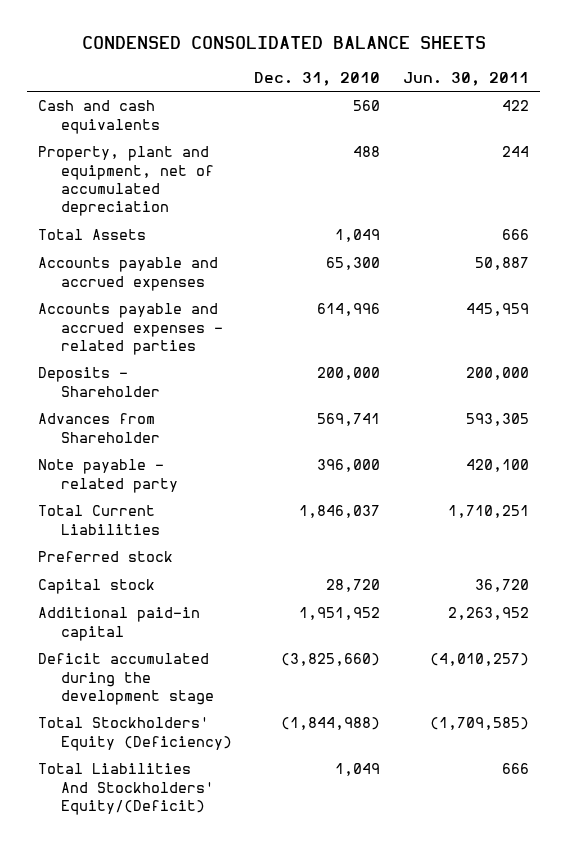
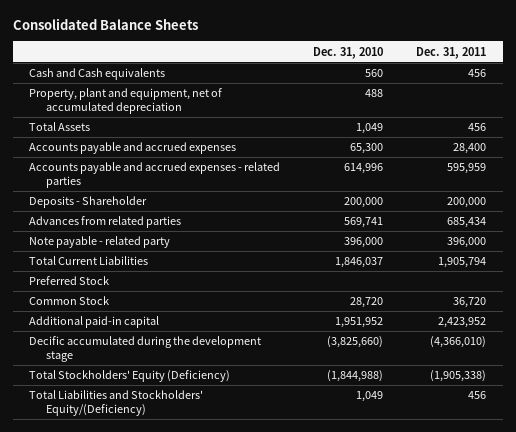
[81,36,486,50] CONDENSED CONSOLIDATED BALANCE SHEETS -> [13,18,199,31] Consolidated Balance Sheets
[402,71,529,86] Jun. 30, 2011 -> none
none -> [416,46,487,59] Dec. 31, 2011
[38,100,160,134] Cash and cash equivalents -> [29,68,166,81] Cash and Cash equivalents
[38,413,160,443] Advances from Shareholder -> [29,216,182,229] Advances from related parties
[38,551,174,563] Preferred stock -> [29,276,110,286] Preferred Stock
[38,579,156,595] Capital stock -> [29,296,110,306] Common Stock
[38,653,214,705] Deficit accumulated during the development stage -> [29,336,262,363] Decific accumulated during the development stage
[38,763,214,815] Total Liabilities And Stockholders' Equity/(Deficit) -> [29,390,204,417] Total Liabilities and Stockholders' Equity/(Deficiency)

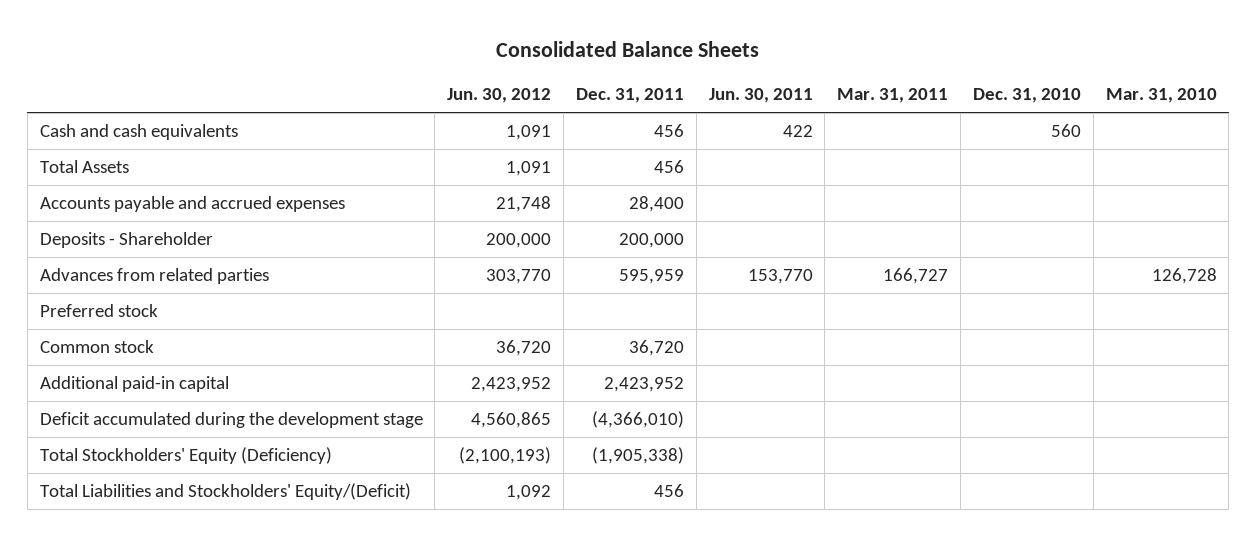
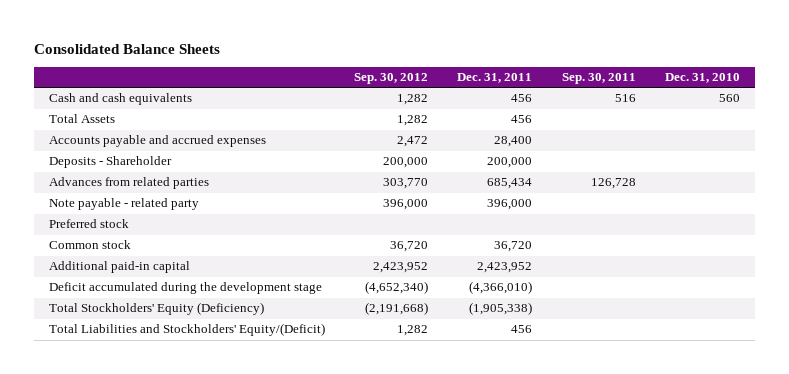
[447,88,552,104] Jun. 30, 2012 -> none
[708,88,813,104] Jun. 30, 2011 -> none
[837,88,949,104] Mar. 31, 2011 -> none
[1105,88,1217,104] Mar. 31, 2010 -> none
none -> [354,73,429,85] Sep. 30, 2012
none -> [561,73,636,85] Sep. 30, 2011
[618,269,684,285] 595,959 -> [487,178,533,190] 685,434
none -> [48,198,199,211] Note payable - related party

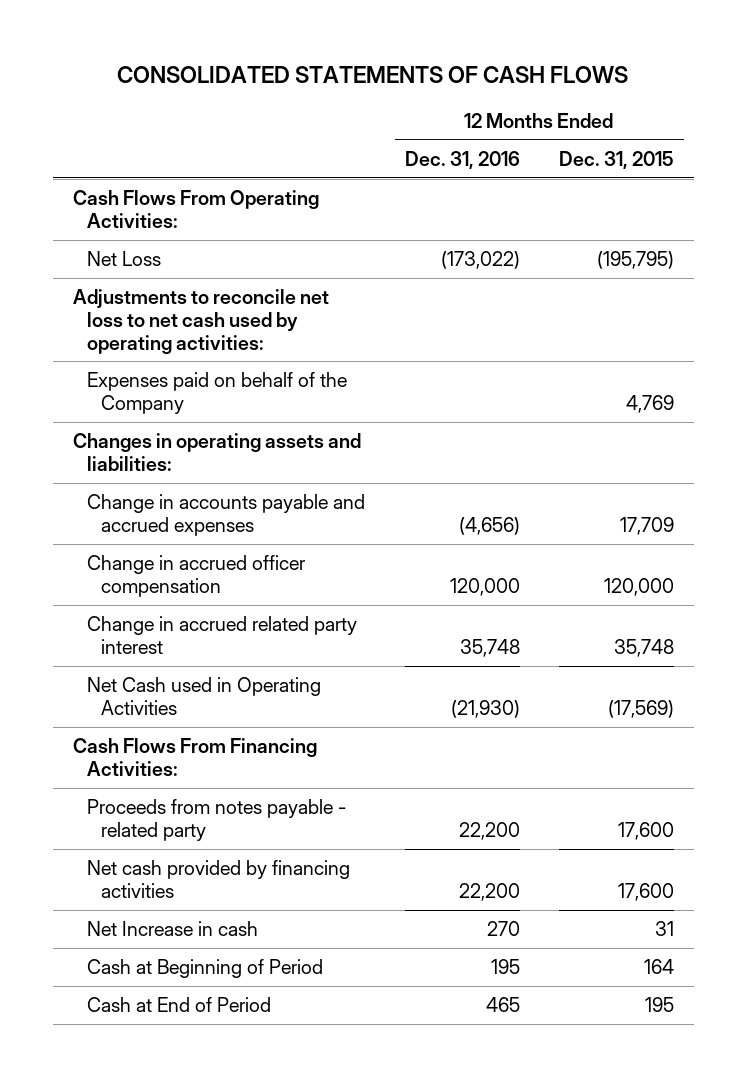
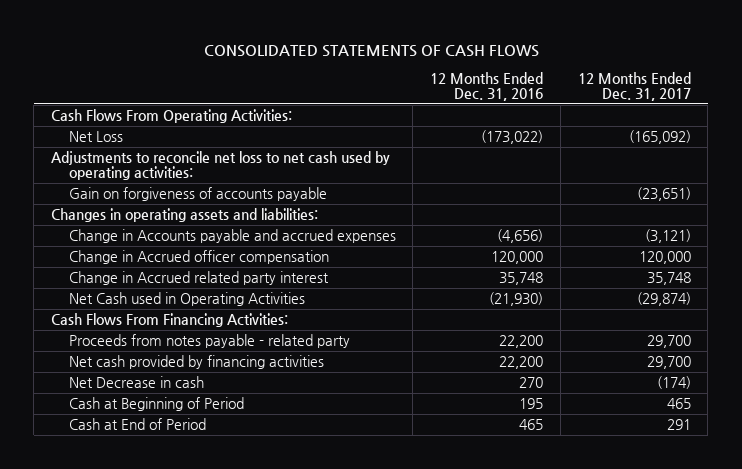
[559,150,675,169] Dec. 31, 2015 -> none
none -> [577,71,691,102] 12 Months Ended Dec. 31, 2017
[86,371,347,414] Expenses paid on behalf of the Company -> none
none -> [68,186,327,201] Gain on forgiveness of accounts payable
[86,493,365,536] Change in accounts payable and accrued expenses -> [68,228,396,243] Change in Accounts payable and accrued expenses
[86,554,305,597] Change in accrued officer compensation -> [68,249,329,264] Change in Accrued officer compensation
[86,615,357,654] Change in accrued related party interest -> [68,270,329,285] Change in Accrued related party interest
[86,920,258,936] Net Increase in cash -> [68,375,204,388] Net Decrease in cash

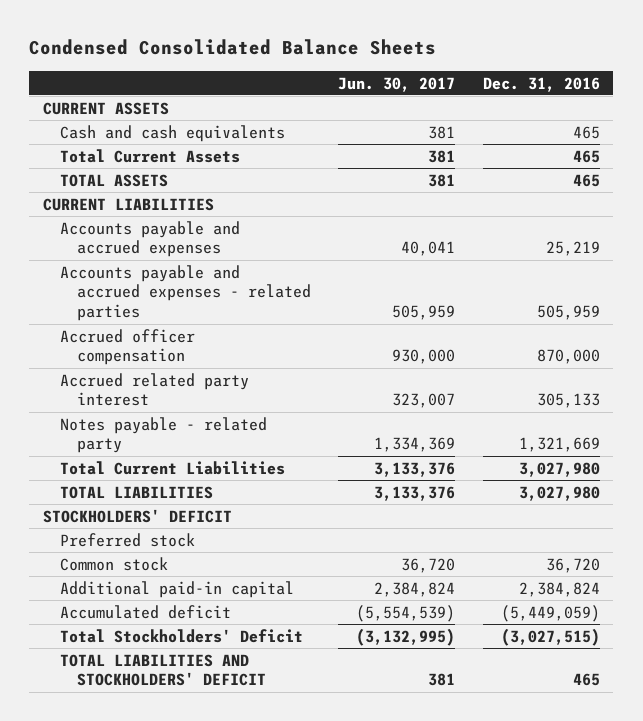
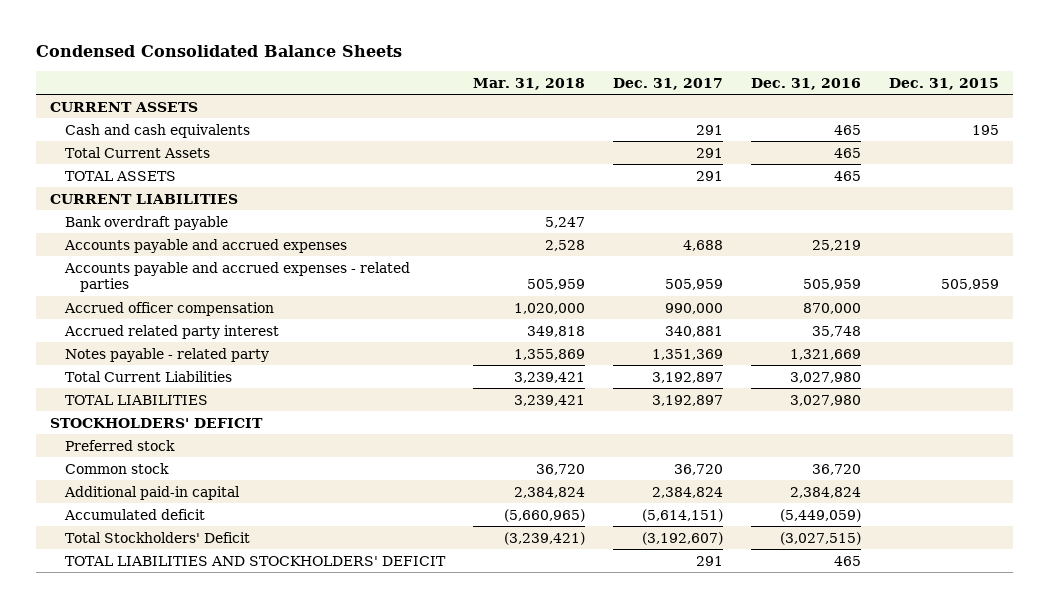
[338,76,456,92] Jun. 30, 2017 -> none
none -> [473,77,586,90] Mar. 31, 2018
none -> [613,77,724,90] Dec. 31, 2017
none -> [889,77,1000,90] Dec. 31, 2015
none -> [65,215,229,230] Bank overdraft payable
[536,393,600,409] 305,133 -> [812,325,862,337] 35,748

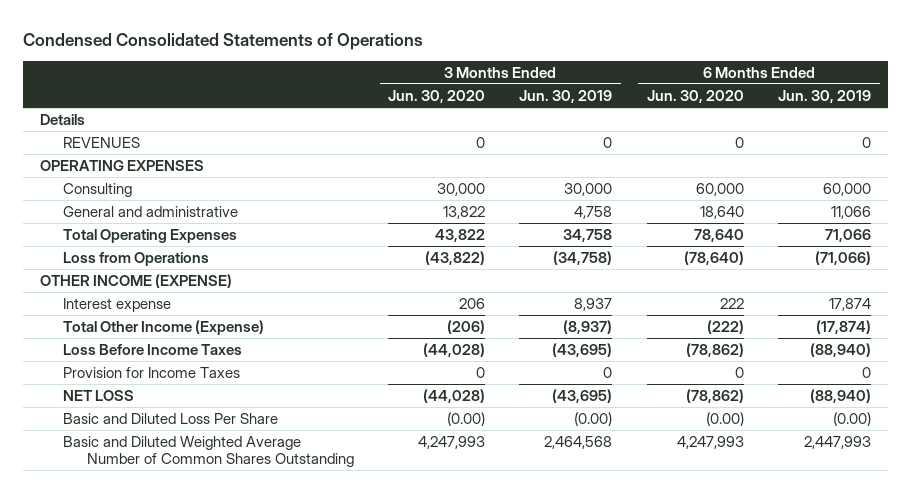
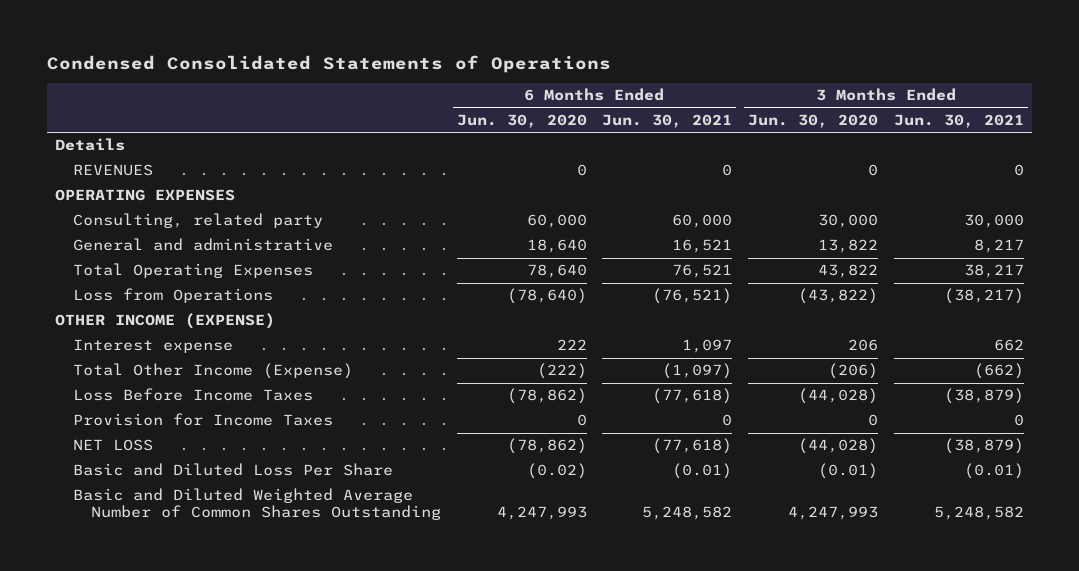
[519,89,613,103] Jun. 30, 2019 -> none
[777,89,871,103] Jun. 30, 2019 -> none
none -> [602,114,733,129] Jun. 30, 2021
none -> [894,114,1025,129] Jun. 30, 2021
[63,182,133,197] Consulting -> [72,213,323,229] Consulting, related party
[447,411,486,426] (0.00) -> [818,463,879,480] (0.01)
[705,411,744,426] (0.00) -> [526,463,587,480] (0.02)

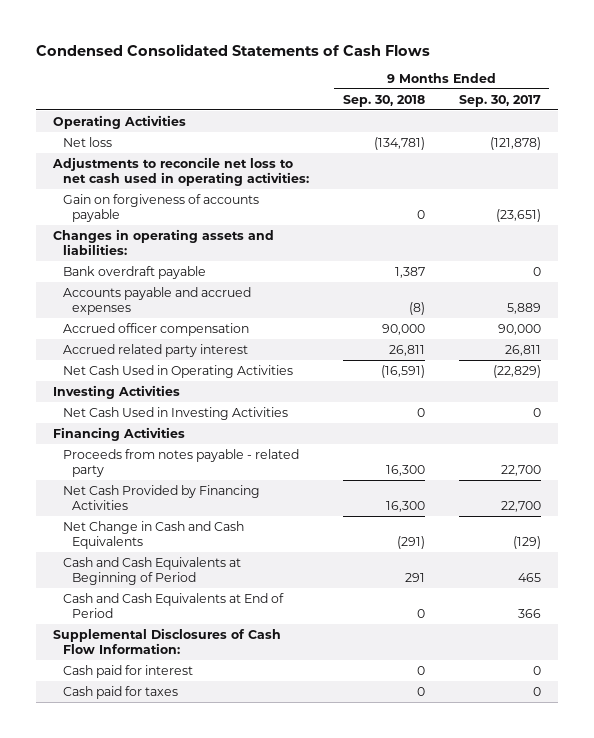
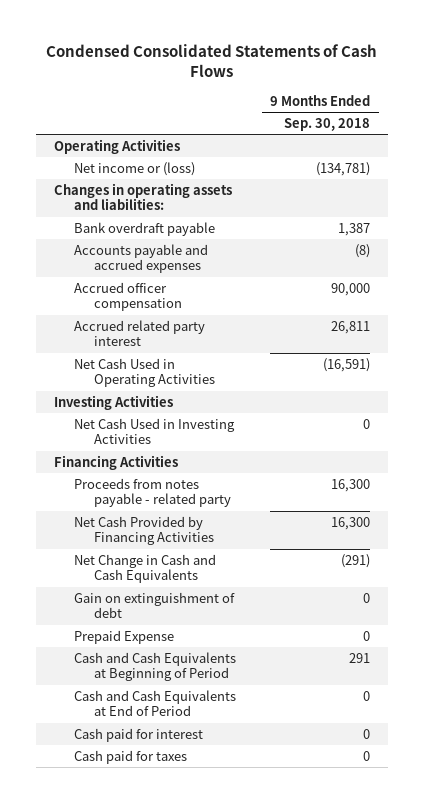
[458,94,541,107] Sep. 30, 2017 -> none
[52,156,309,186] Adjustments to reconcile net loss to net cash used in operating activities: -> none
[62,193,259,222] Gain on forgiveness of accounts payable -> none
[62,136,112,147] Net loss -> [73,161,195,176] Net income or (loss)
none -> [73,591,235,619] Gain on extinguishment of debt
none -> [73,629,174,644] Prepaid Expense
[53,627,282,654] Supplemental Disclosures of Cash Flow Information: -> none

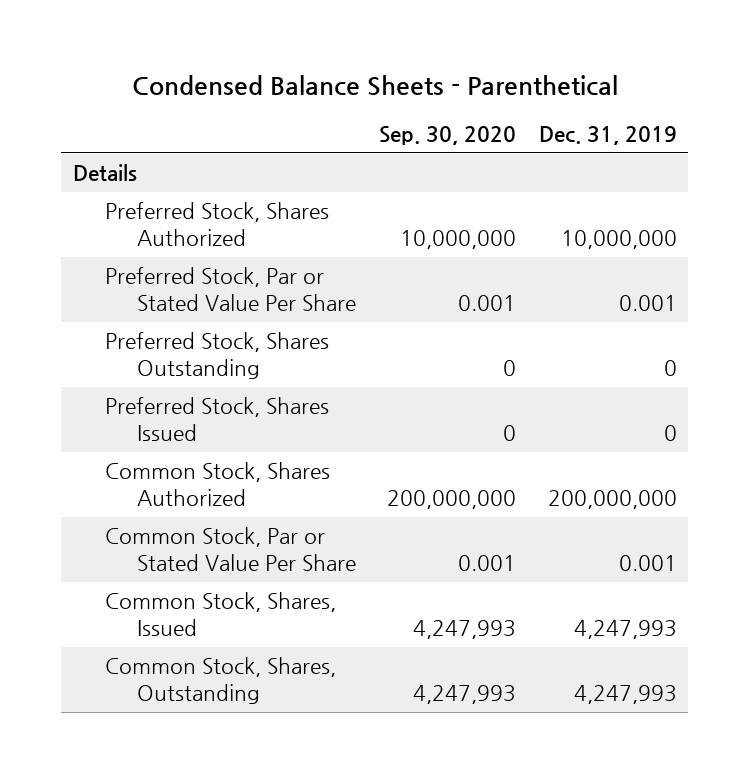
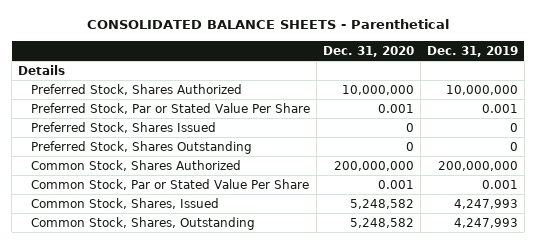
[131,75,618,97] Condensed Balance Sheets - Parenthetical -> [86,19,449,30] CONSOLIDATED BALANCE SHEETS - Parenthetical
[378,126,516,146] Sep. 30, 2020 -> none
none -> [323,45,415,57] Dec. 31, 2020
[104,332,329,380] Preferred Stock, Shares Outstanding -> [31,140,253,154] Preferred Stock, Shares Outstanding

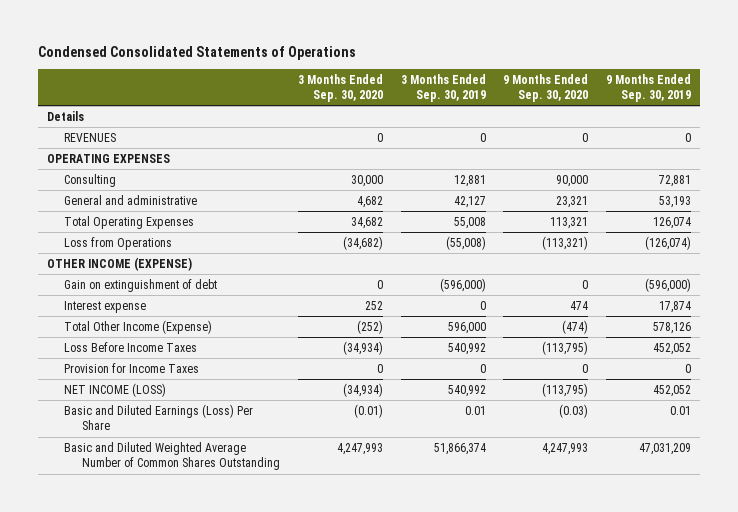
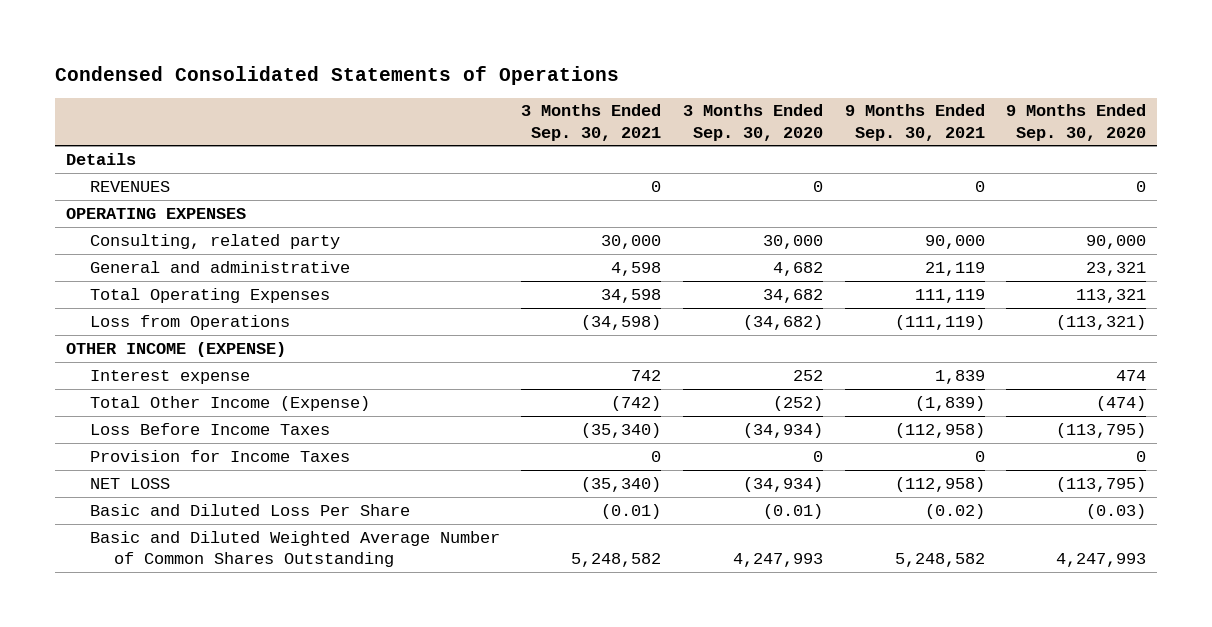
[400,73,486,103] 3 Months Ended Sep. 30, 2019 -> none
[606,73,692,103] 9 Months Ended Sep. 30, 2019 -> none
none -> [521,104,662,141] 3 Months Ended Sep. 30, 2021
none -> [844,104,985,141] 9 Months Ended Sep. 30, 2021
[64,173,117,187] Consulting -> [89,233,340,249] Consulting, related party
[64,278,218,292] Gain on extinguishment of debt -> none
[64,382,167,397] NET INCOME (LOSS) -> [89,477,170,489] NET LOSS
[64,403,254,431] Basic and Diluted Earnings (Loss) Per Share -> [89,503,410,516] Basic and Diluted Loss Per Share

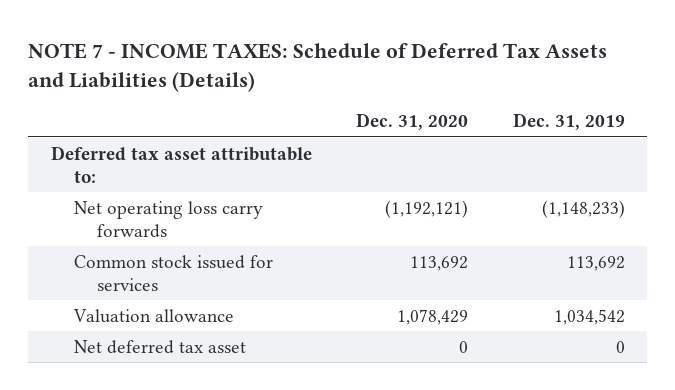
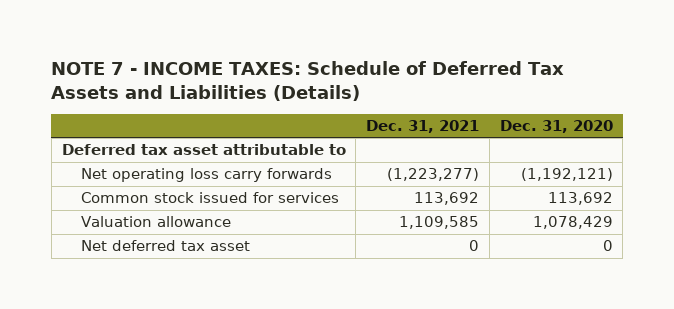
[512,113,625,131] Dec. 31, 2019 -> none
none -> [366,120,480,134] Dec. 31, 2021
[50,145,312,184] Deferred tax asset attributable to: -> [61,144,346,156] Deferred tax asset attributable to

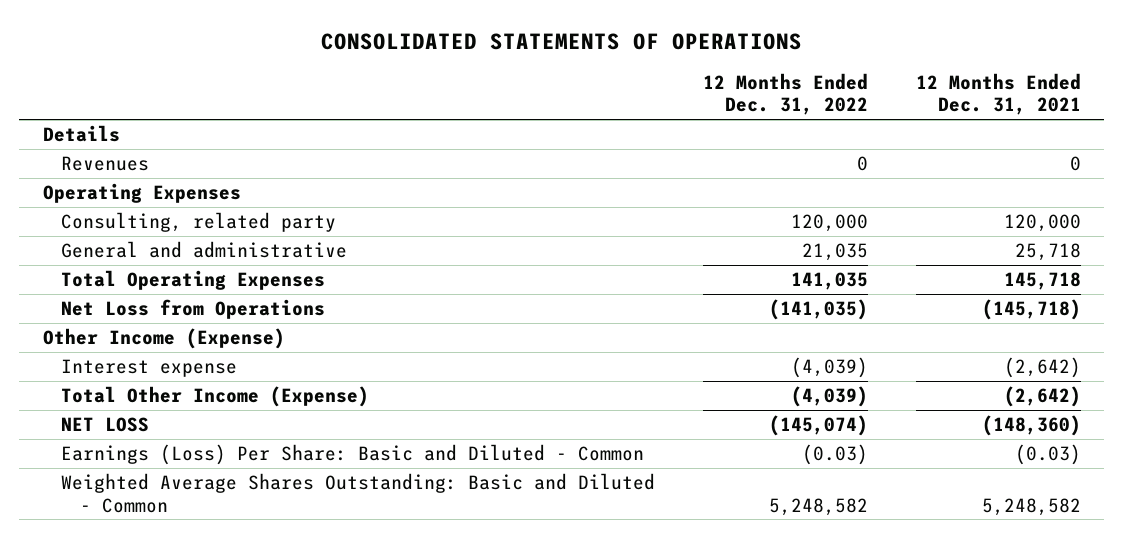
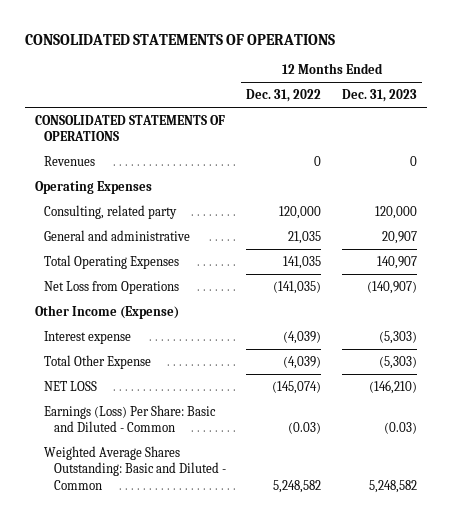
[915,72,1081,116] 12 Months Ended Dec. 31, 2021 -> none
none -> [341,89,417,103] Dec. 31, 2023
[43,125,121,143] Details -> none
none -> [34,114,225,142] CONSOLIDATED STATEMENTS OF OPERATIONS
[61,386,370,408] Total Other Income (Expense) -> [44,354,152,369] Total Other Expense

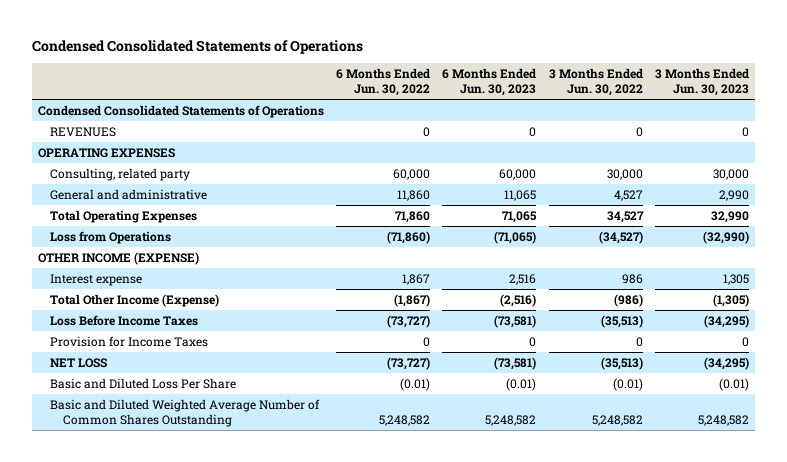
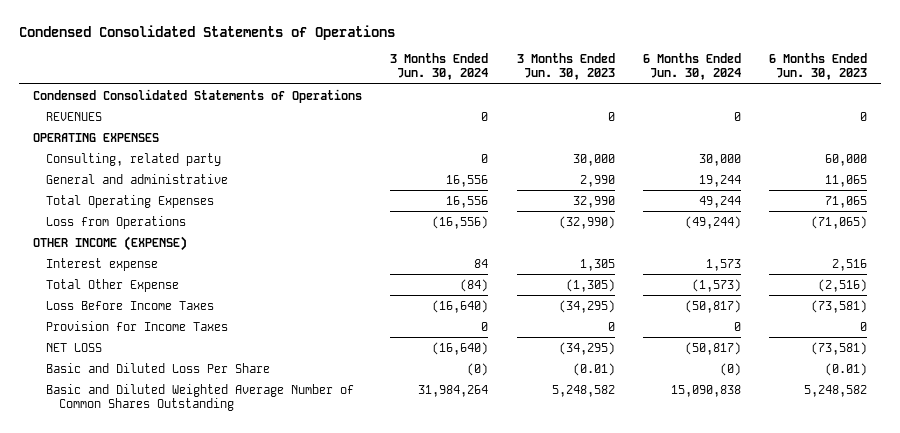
[336,67,431,96] 6 Months Ended Jun. 30, 2022 -> none
[548,67,643,96] 3 Months Ended Jun. 30, 2022 -> none
none -> [390,53,489,81] 3 Months Ended Jun. 30, 2024
none -> [642,53,741,81] 6 Months Ended Jun. 30, 2024
[50,294,220,308] Total Other Income (Expense) -> [45,278,179,292] Total Other Expense

